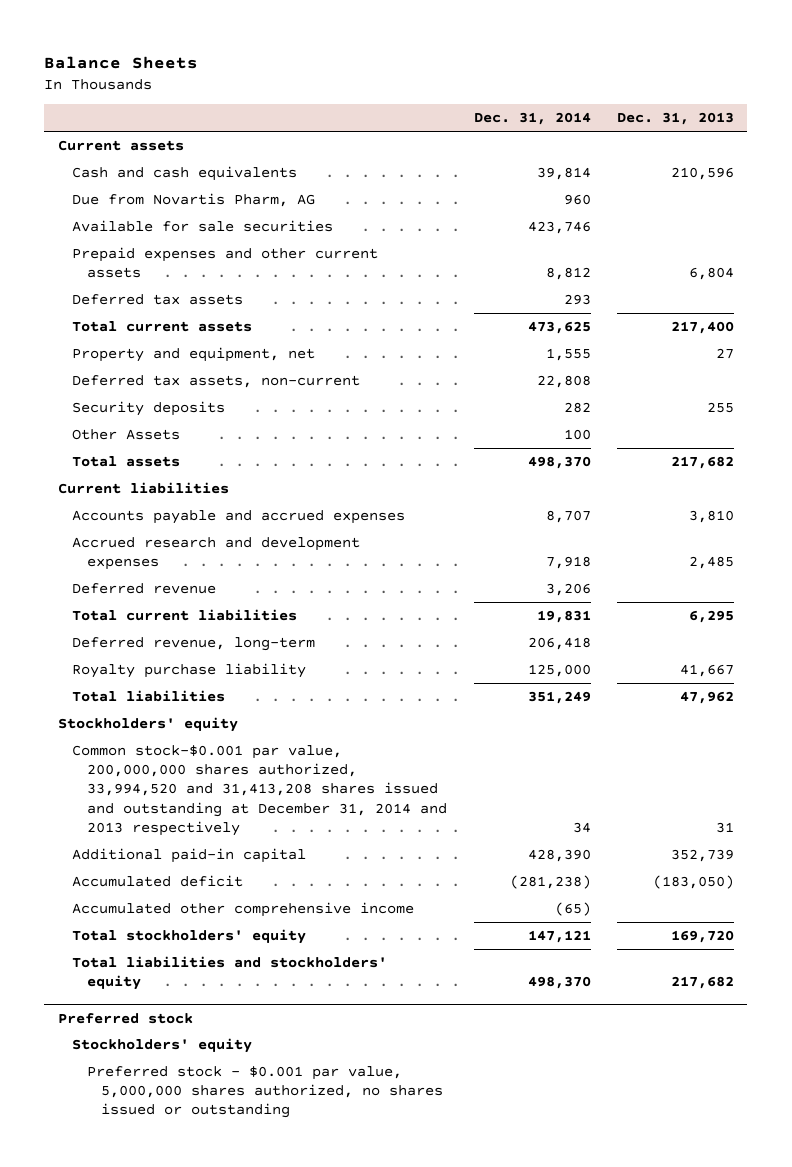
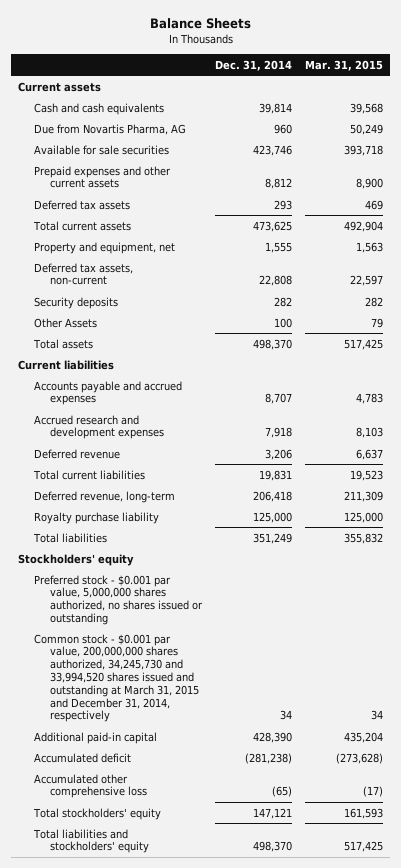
[617,112,735,126] Dec. 31, 2013 -> none
none -> [305,59,384,71] Mar. 31, 2015
[72,192,316,207] Due from Novartis Pharm, AG -> [33,123,186,135] Due from Novartis Pharma, AG
none -> [33,574,203,625] Preferred stock - $0.001 par value, 5,000,000 shares authorized, no shares issued or outstanding
[72,744,447,836] Common stock-$0.001 par value, 200,000,000 shares authorized, 33,994,520 and 31,413,208 shares issued and outstanding at December 31, 2014 and 2013 respectively -> [33,633,199,723] Common stock - $0.001 par value, 200,000,000 shares authorized, 34,245,730 and 33,994,520 shares issued and outstanding at March 31, 2015 and December 31, 2014, respectively
[72,901,415,917] Accumulated other comprehensive income -> [33,773,147,799] Accumulated other comprehensive loss
[57,1012,193,1024] Preferred stock -> none
[72,1037,253,1053] Stockholders' equity -> none
[86,1065,444,1119] Preferred stock - $0.001 par value, 5,000,000 shares authorized, no shares issued or outstanding -> none

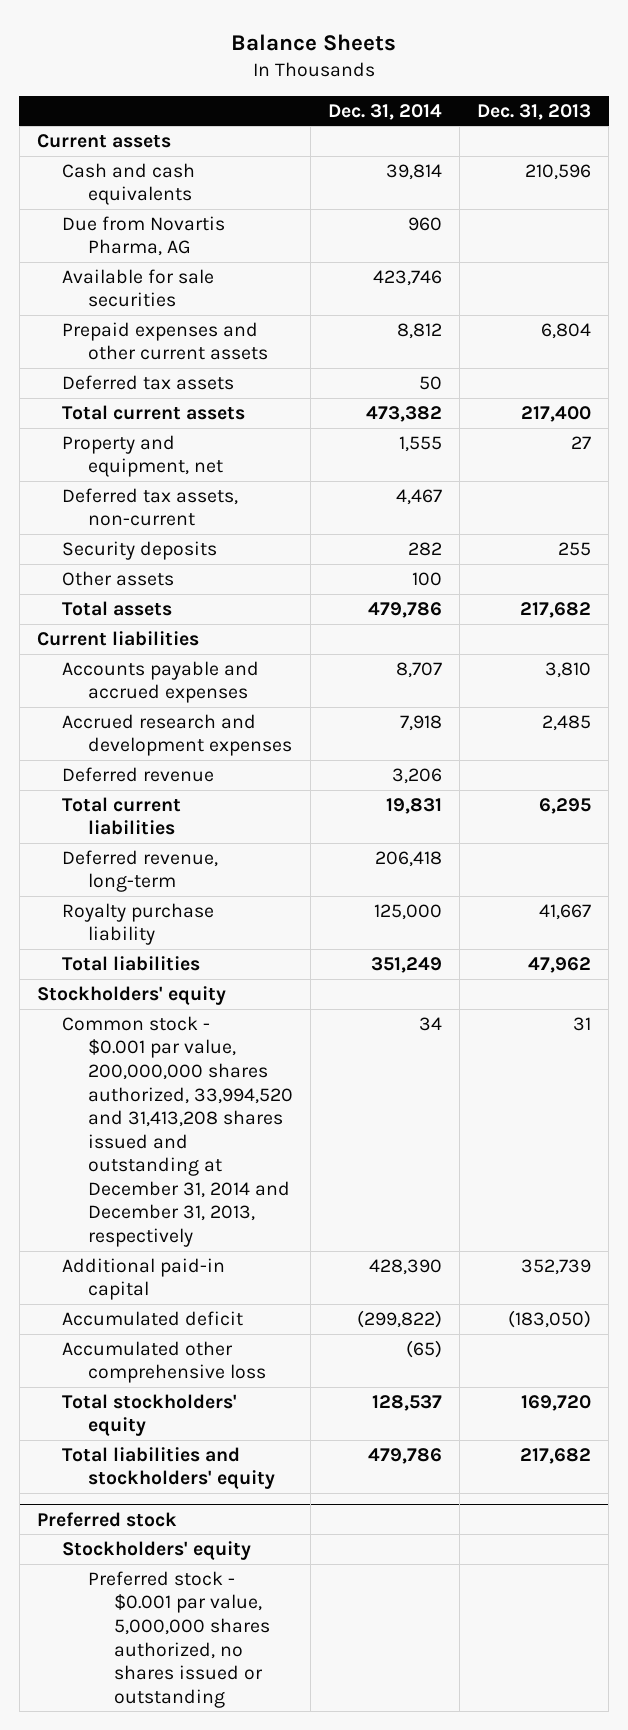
[305,59,384,71] Mar. 31, 2015 -> none
none -> [477,103,592,120] Dec. 31, 2013
[274,199,293,210] 293 -> [419,375,443,390] 50
[253,220,293,232] 473,625 -> [366,405,443,422] 473,382
[259,275,293,287] 22,808 -> [396,488,443,505] 4,467
[33,317,97,328] Other Assets -> [62,570,175,586] Other assets
[253,338,293,350] 498,370 -> [368,601,443,618] 479,786
[33,574,203,625] Preferred stock - $0.001 par value, 5,000,000 shares authorized, no shares issued or outstanding -> none
[33,633,199,723] Common stock - $0.001 par value, 200,000,000 shares authorized, 34,245,730 and 33,994,520 shares issued and outstanding at March 31, 2015 and December 31, 2014, respectively -> [62,1015,294,1247] Common stock - $0.001 par value, 200,000,000 shares authorized, 33,994,520 and 31,413,208 shares issued and outstanding at December 31, 2014 and December 31, 2013, respectively
[245,752,293,764] (281,238) -> [357,1309,443,1328] (299,822)
[253,807,293,819] 147,121 -> [372,1394,443,1411] 128,537
[253,841,293,853] 498,370 -> [368,1447,443,1464] 479,786
none -> [36,1511,177,1527] Preferred stock
none -> [62,1540,252,1560] Stockholders' equity
none -> [88,1570,270,1708] Preferred stock - $0.001 par value, 5,000,000 shares authorized, no shares issued or outstanding

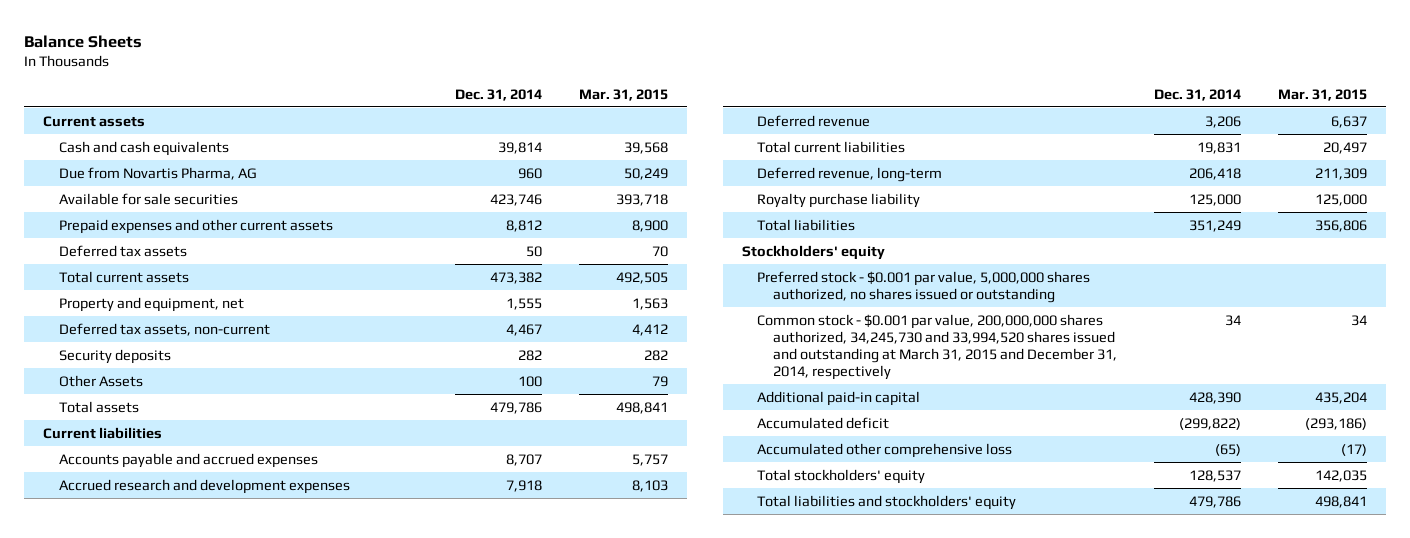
[477,103,592,120] Dec. 31, 2013 -> none
none -> [579,88,669,101] Mar. 31, 2015
[62,570,175,586] Other assets -> [58,374,143,387] Other Assets
none -> [757,270,1091,303] Preferred stock - $0.001 par value, 5,000,000 shares authorized, no shares issued or outstanding
[62,1015,294,1247] Common stock - $0.001 par value, 200,000,000 shares authorized, 33,994,520 and 31,413,208 shares issued and outstanding at December 31, 2014 and December 31, 2013, respectively -> [757,313,1117,380] Common stock - $0.001 par value, 200,000,000 shares authorized, 34,245,730 and 33,994,520 shares issued and outstanding at March 31, 2015 and December 31, 2014, respectively
[36,1511,177,1527] Preferred stock -> none
[62,1540,252,1560] Stockholders' equity -> none
[88,1570,270,1708] Preferred stock - $0.001 par value, 5,000,000 shares authorized, no shares issued or outstanding -> none

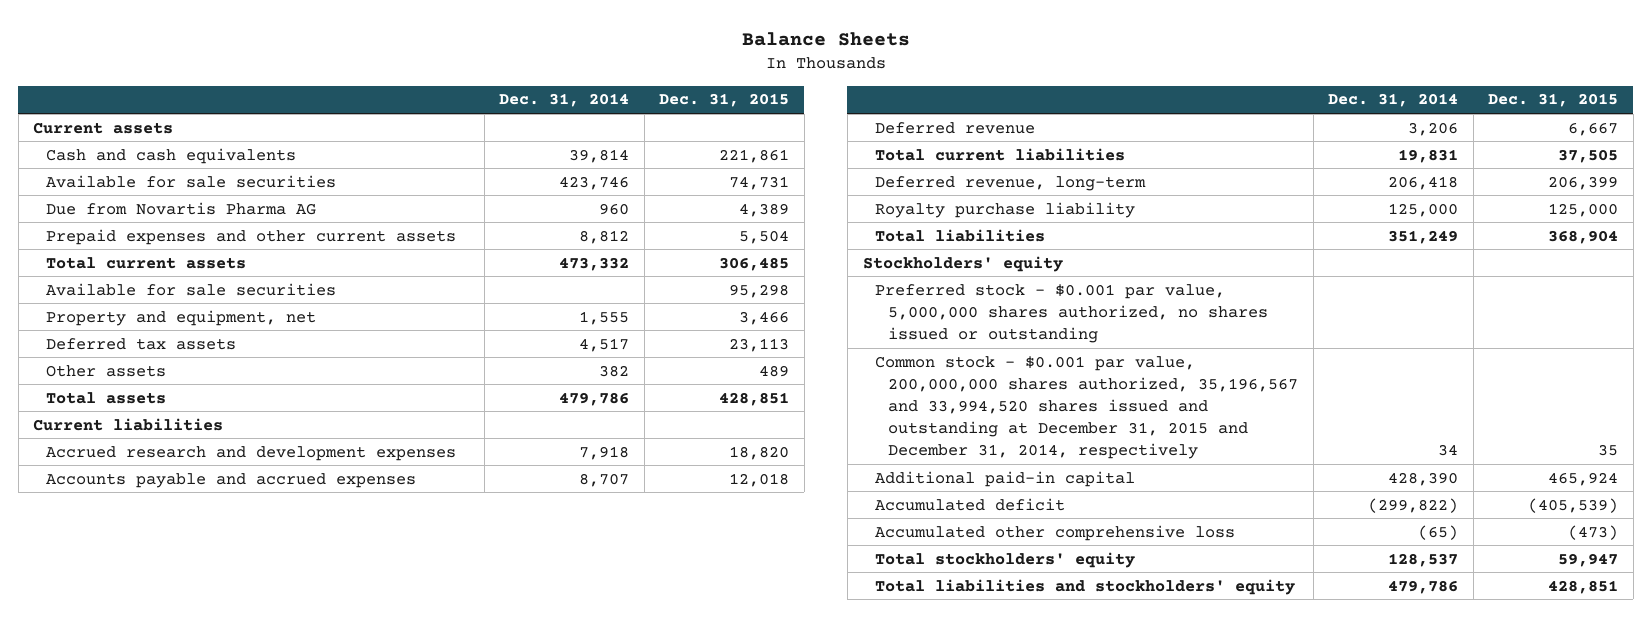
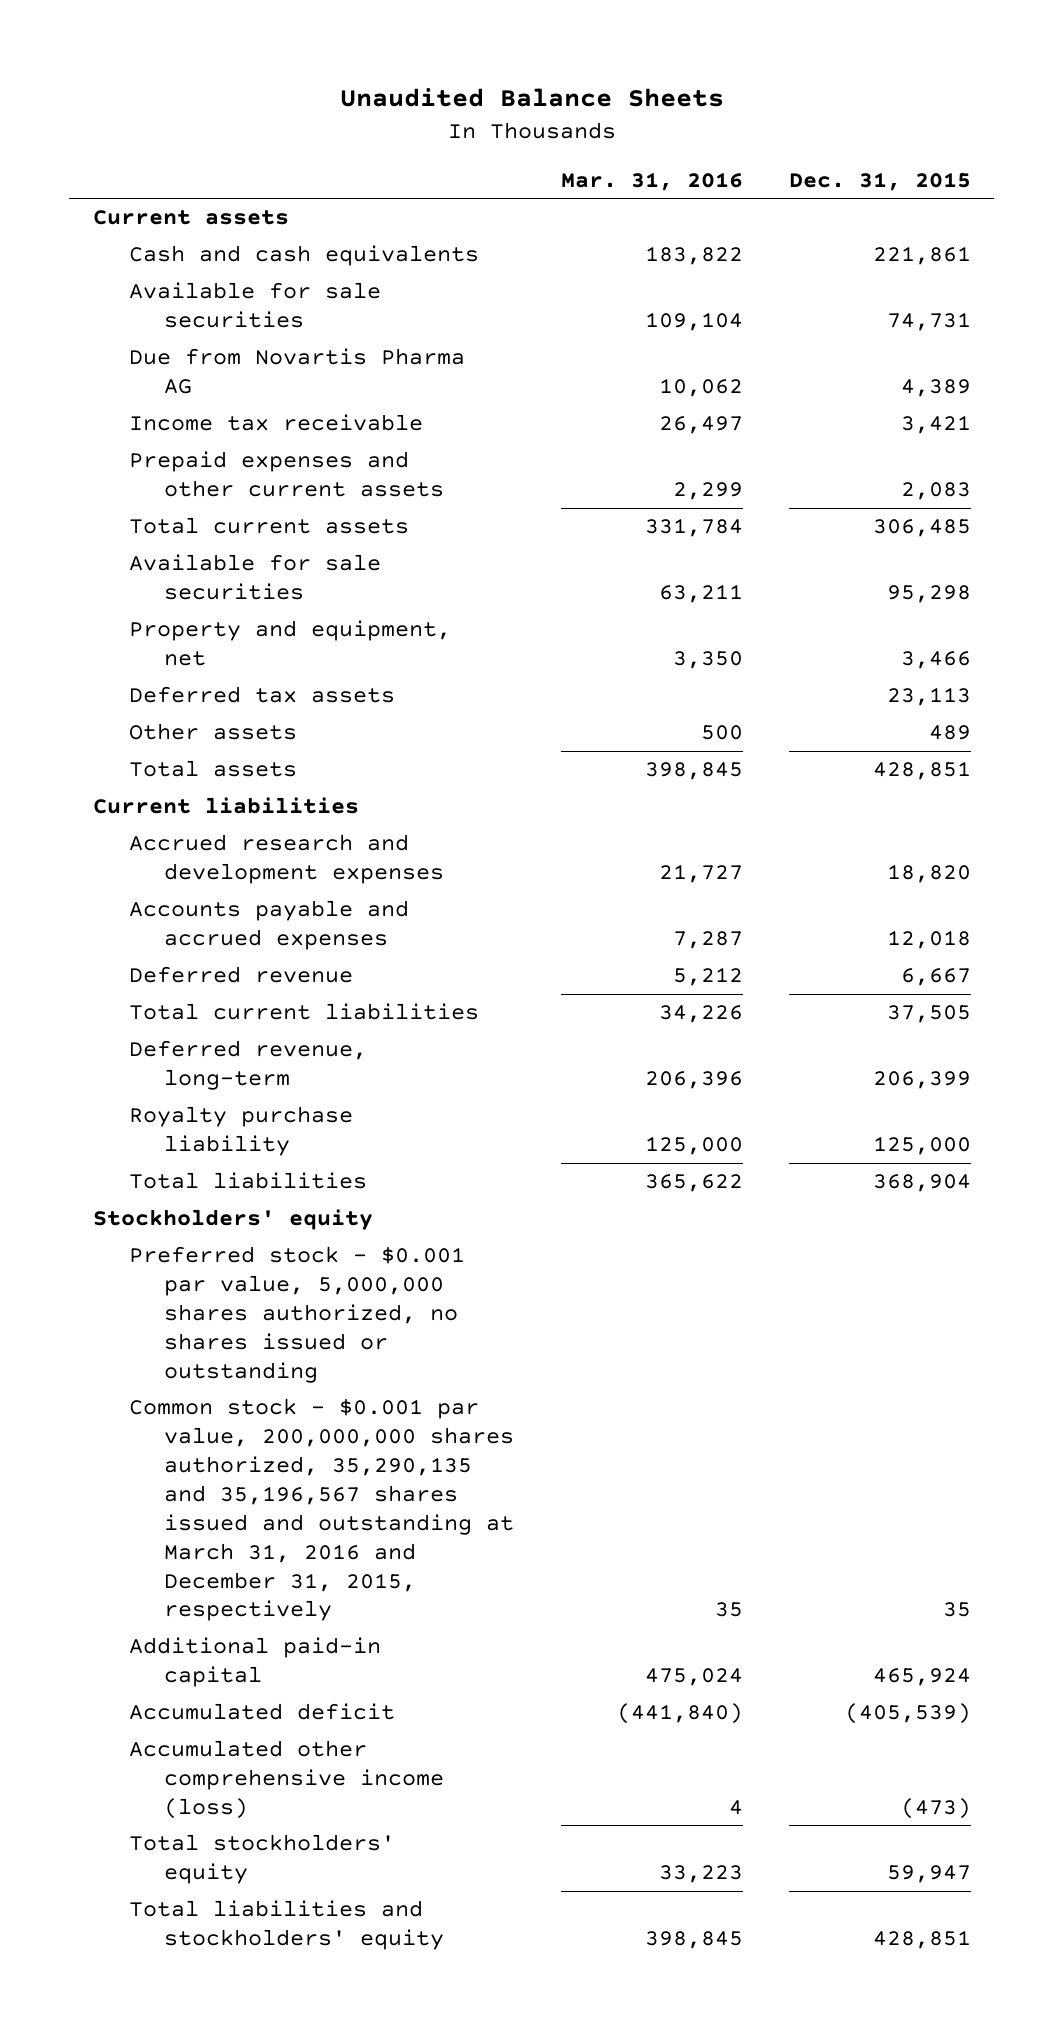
[741,32,910,47] Balance Sheets -> [339,88,724,108] Unaudited Balance Sheets
[499,93,630,108] Dec. 31, 2014 -> none
none -> [560,171,743,191] Mar. 31, 2016
none -> [128,414,423,432] Income tax receivable
[739,229,790,244] 5,504 -> [901,482,972,501] 2,083
[875,355,1299,460] Common stock - $0.001 par value, 200,000,000 shares authorized, 35,196,567 and 33,994,520 shares issued and outstanding at December 31, 2015 and December 31, 2014, respectively -> [128,1398,515,1622] Common stock - $0.001 par value, 200,000,000 shares authorized, 35,290,135 and 35,196,567 shares issued and outstanding at March 31, 2016 and December 31, 2015, respectively
[875,524,1236,541] Accumulated other comprehensive loss -> [128,1740,445,1820] Accumulated other comprehensive income (loss)

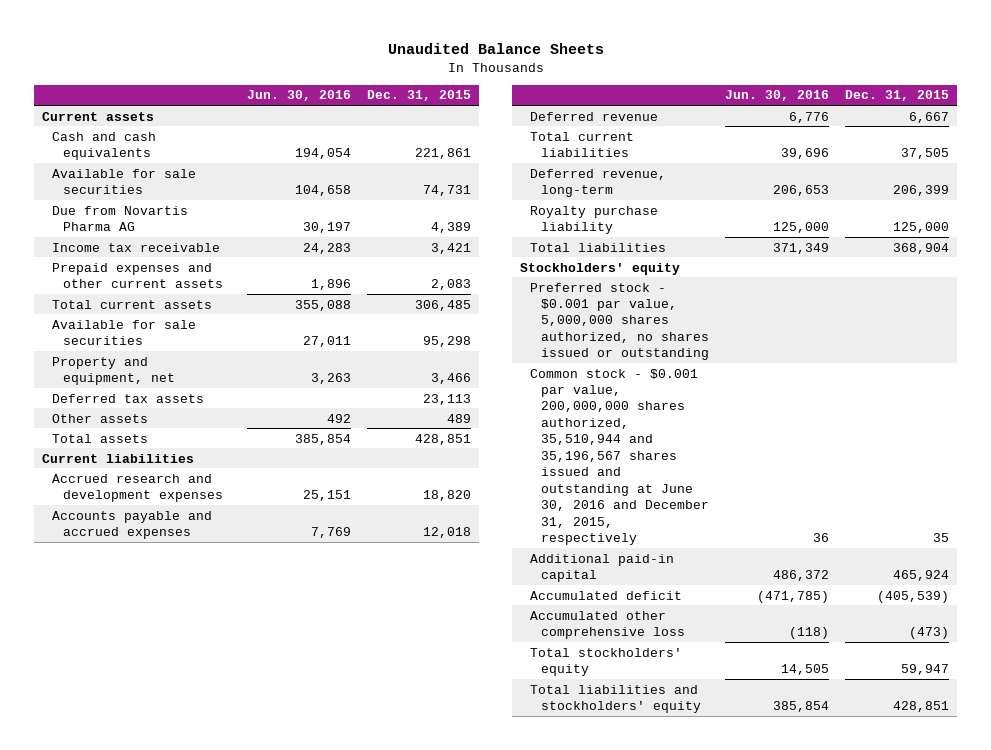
[560,171,743,191] Mar. 31, 2016 -> none
none -> [247,90,352,102] Jun. 30, 2016
[128,1398,515,1622] Common stock - $0.001 par value, 200,000,000 shares authorized, 35,290,135 and 35,196,567 shares issued and outstanding at March 31, 2016 and December 31, 2015, respectively -> [530,368,709,546] Common stock - $0.001 par value, 200,000,000 shares authorized, 35,510,944 and 35,196,567 shares issued and outstanding at June 30, 2016 and December 31, 2015, respectively
[128,1740,445,1820] Accumulated other comprehensive income (loss) -> [530,610,685,640] Accumulated other comprehensive loss

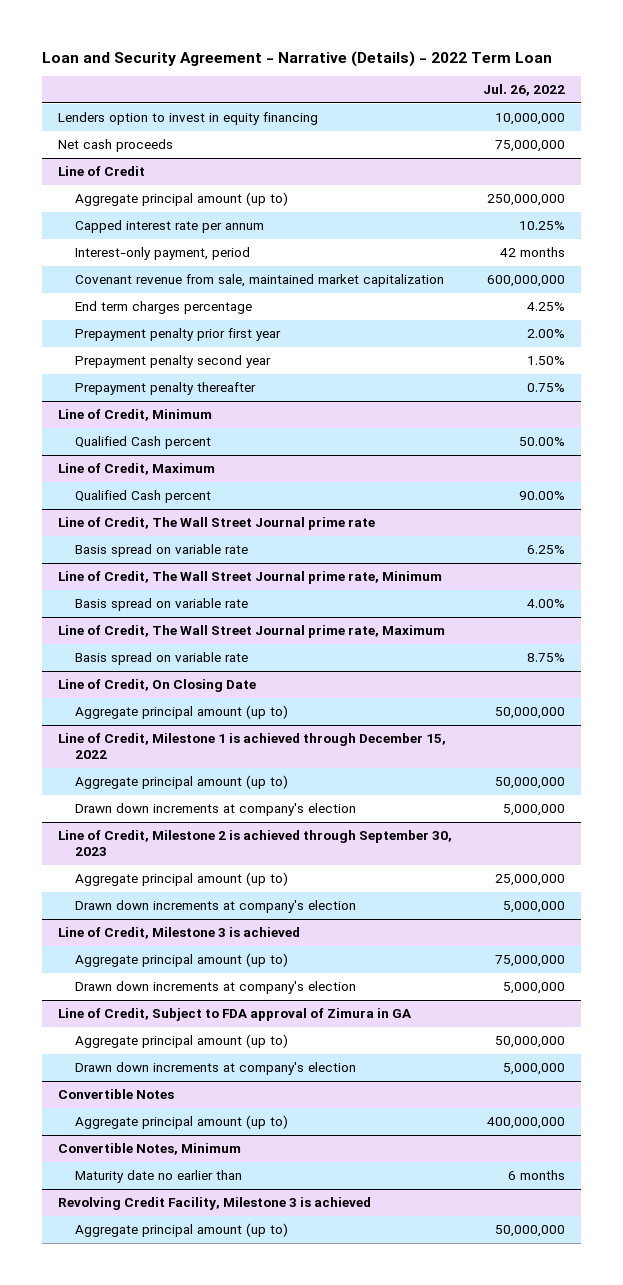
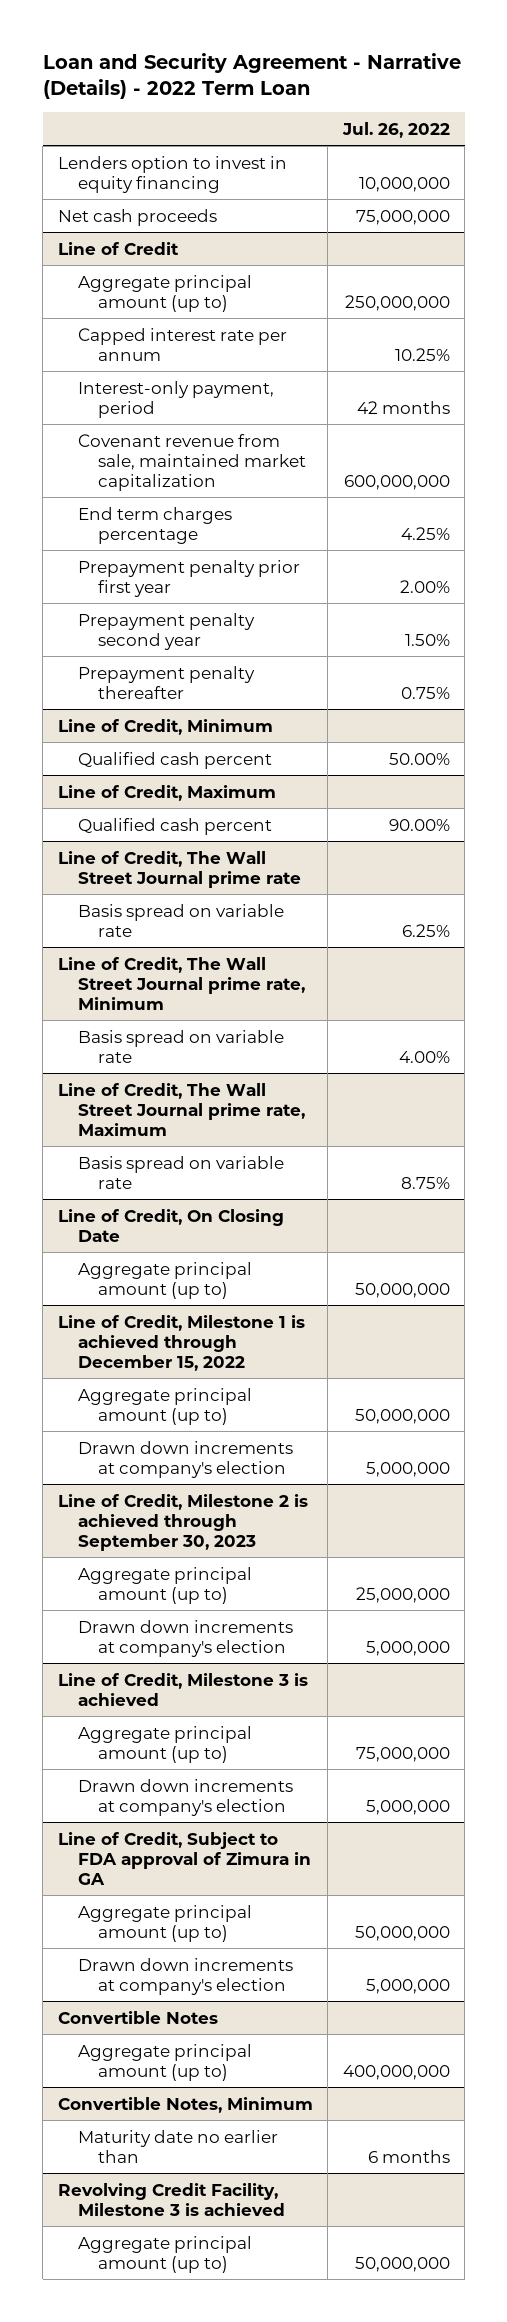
[75,436,212,450] Qualified Cash percent -> [77,751,272,769] Qualified cash percent
[75,490,212,504] Qualified Cash percent -> [77,817,272,835] Qualified cash percent

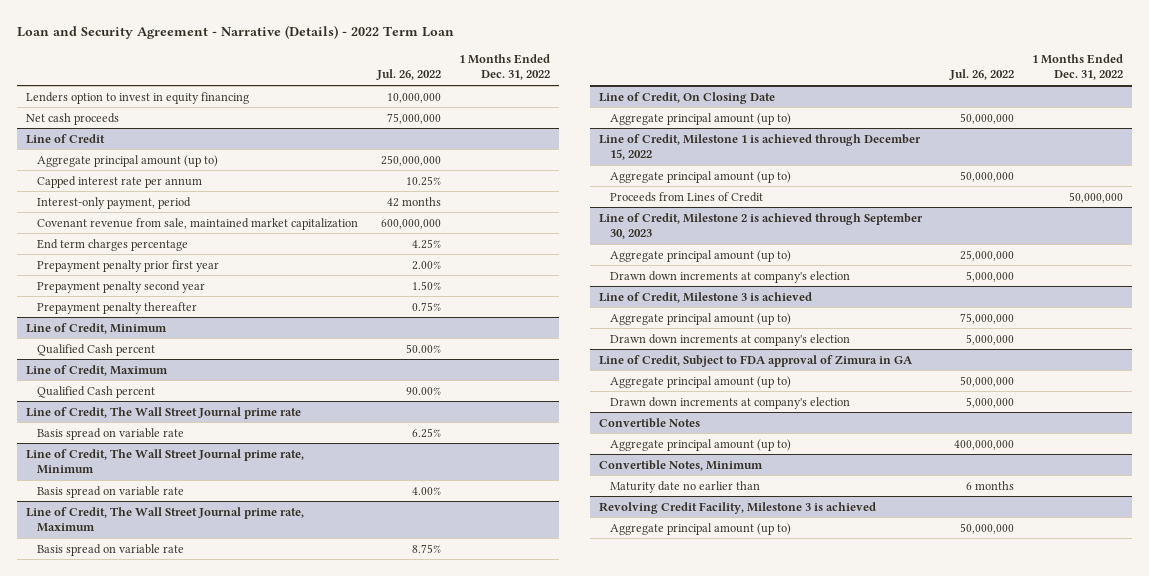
none -> [458,53,550,81] 1 Months Ended Dec. 31, 2022
[77,751,272,769] Qualified cash percent -> [37,343,156,356] Qualified Cash percent
[77,817,272,835] Qualified cash percent -> [37,385,156,398] Qualified Cash percent
[77,1440,293,1478] Drawn down increments at company's election -> none
none -> [610,191,764,202] Proceeds from Lines of Credit

